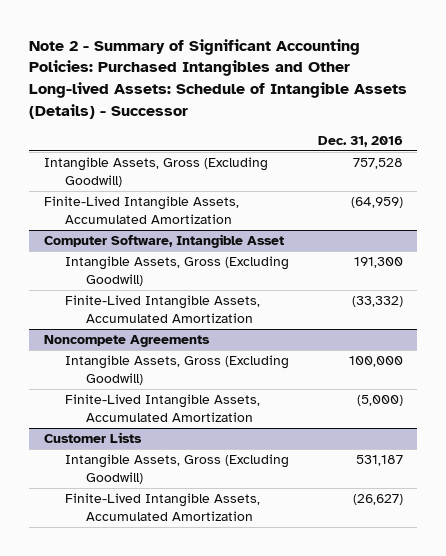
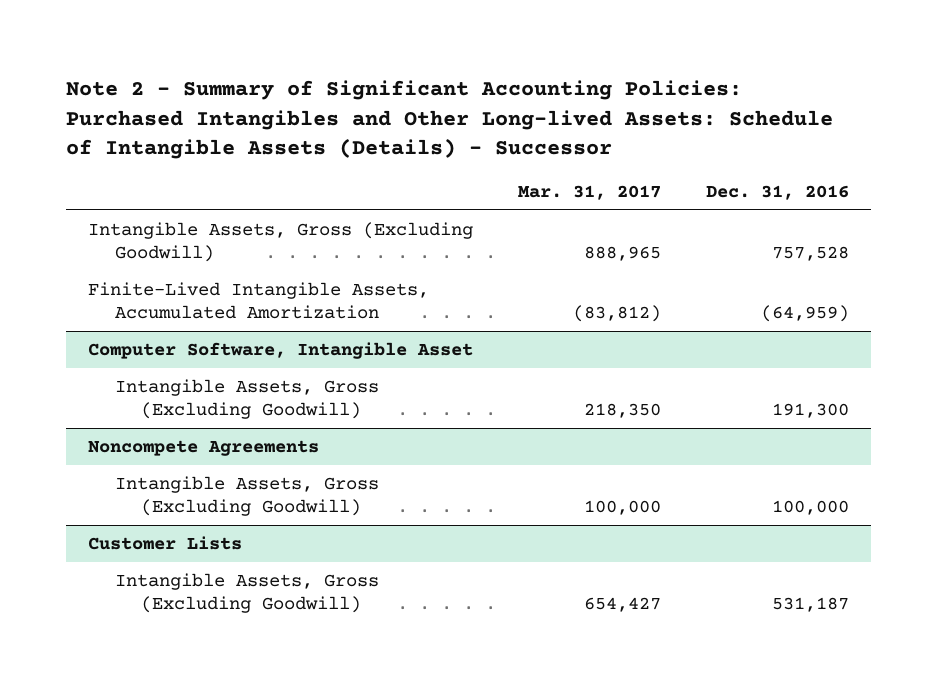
none -> [517,184,661,200] Mar. 31, 2017
[64,295,260,323] Finite-Lived Intangible Assets, Accumulated Amortization -> none
[64,394,260,422] Finite-Lived Intangible Assets, Accumulated Amortization -> none
[64,493,260,521] Finite-Lived Intangible Assets, Accumulated Amortization -> none

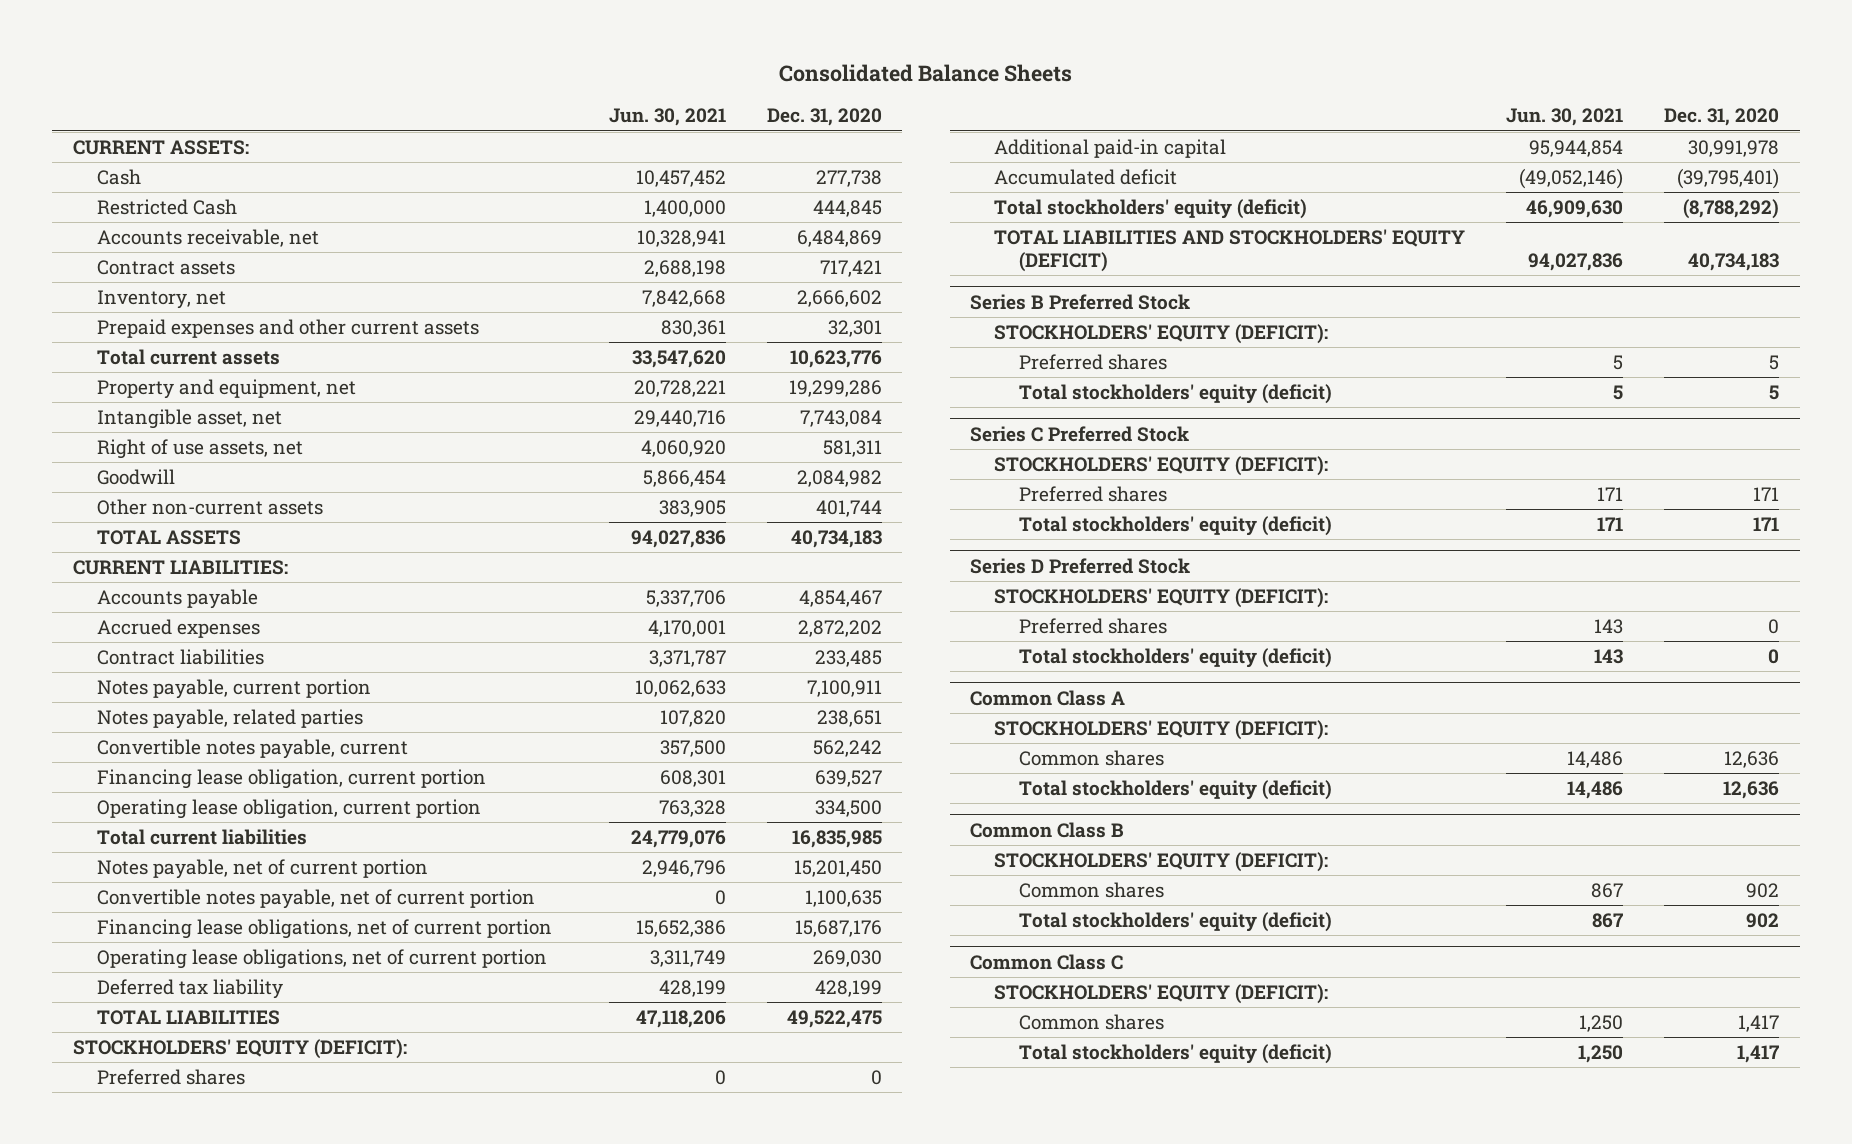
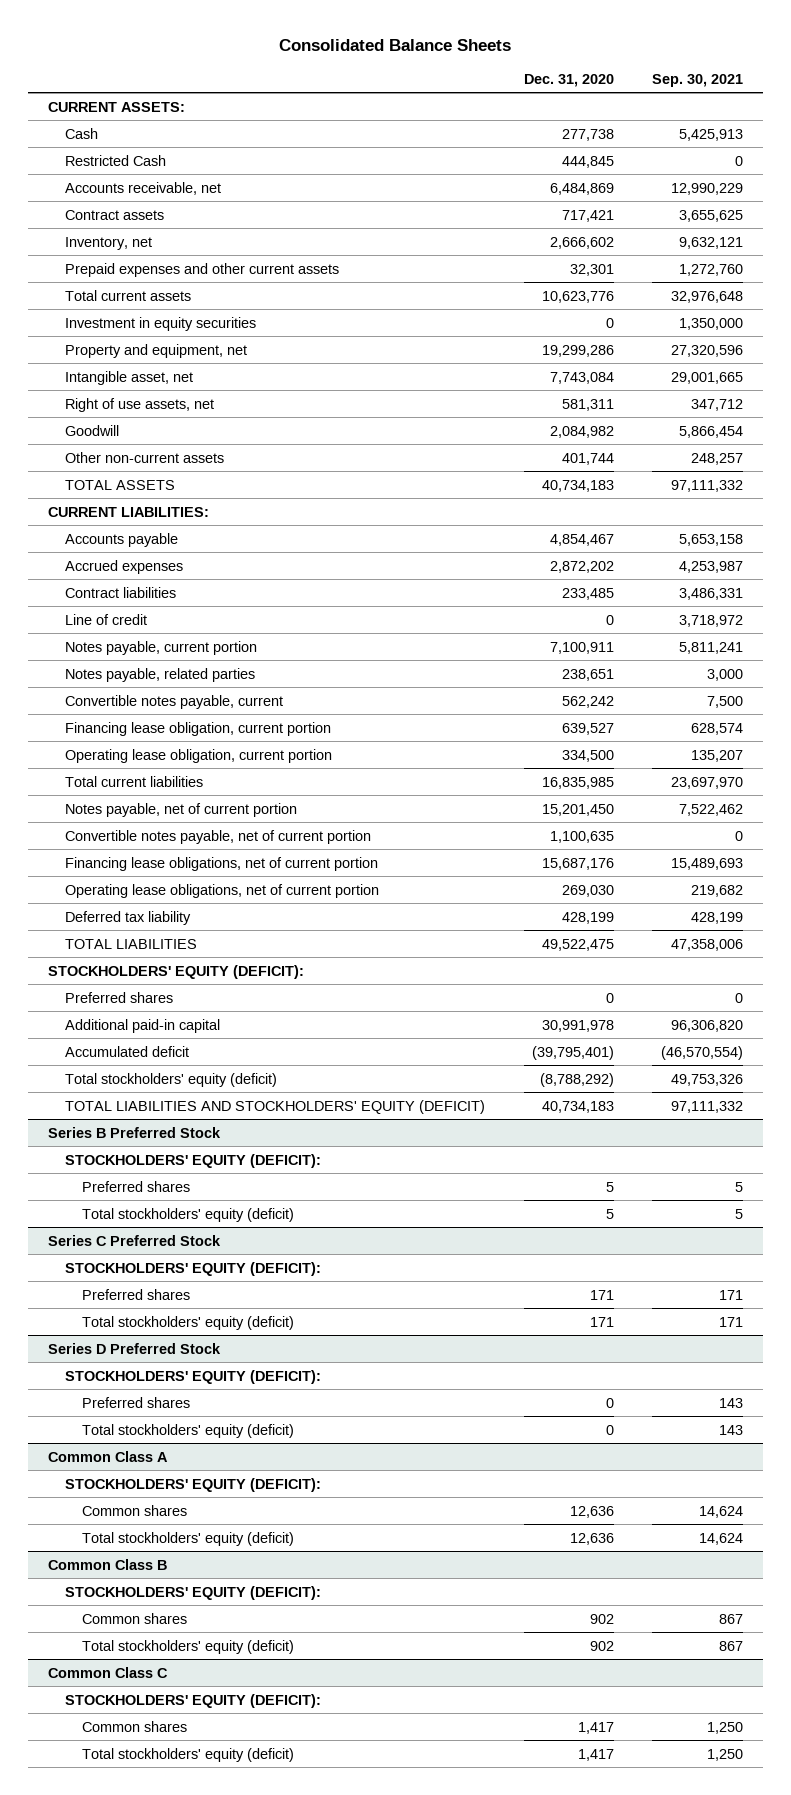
[608,108,726,127] Jun. 30, 2021 -> none
none -> [652,73,744,87] Sep. 30, 2021
none -> [64,316,256,331] Investment in equity securities
none -> [64,613,147,625] Line of credit

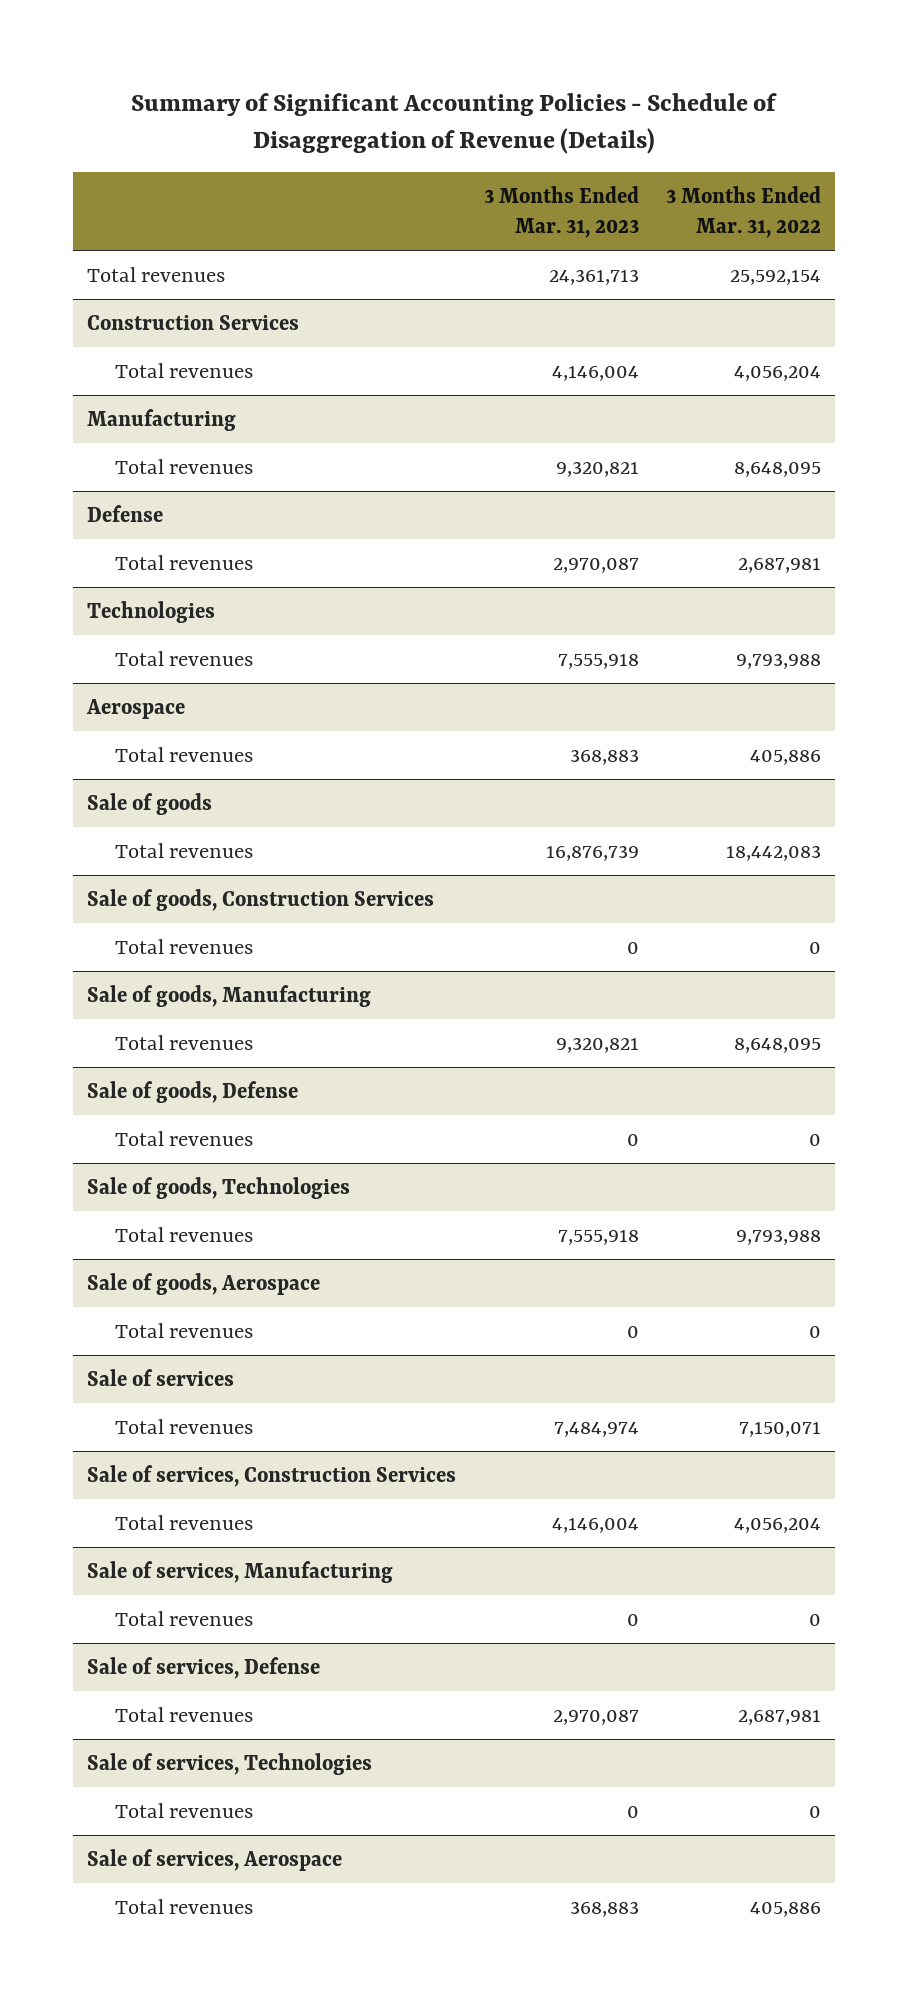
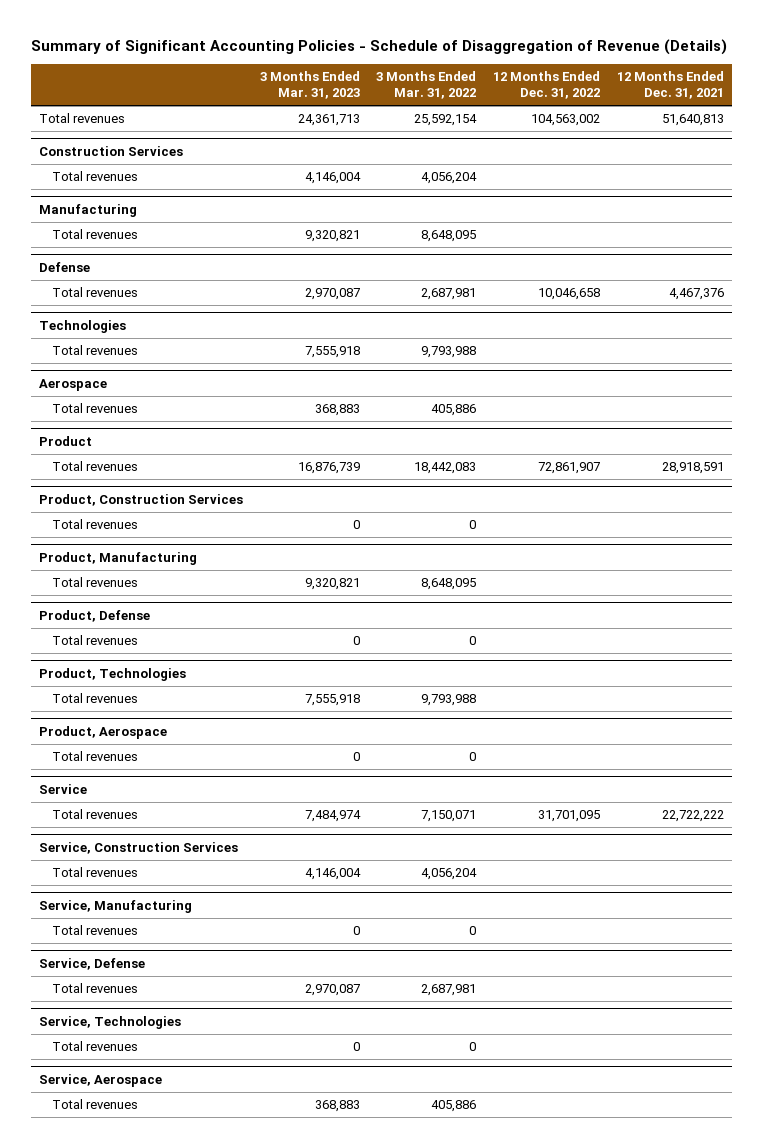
none -> [492,71,600,100] 12 Months Ended Dec. 31, 2022
none -> [616,71,724,100] 12 Months Ended Dec. 31, 2021
[87,793,213,816] Sale of goods -> [38,436,92,447] Product
[87,889,435,912] Sale of goods, Construction Services -> none
none -> [38,494,243,507] Product, Construction Services
[87,985,372,1008] Sale of goods, Manufacturing -> none
none -> [38,552,197,566] Product, Manufacturing
[87,1081,299,1104] Sale of goods, Defense -> none
none -> [38,610,150,623] Product, Defense
[87,1177,351,1200] Sale of goods, Technologies -> none
none -> [38,668,186,682] Product, Technologies
[87,1273,321,1296] Sale of goods, Aerospace -> none
none -> [38,726,167,740] Product, Aerospace
[87,1369,235,1387] Sale of services -> [38,784,87,795] Service
[87,1465,457,1488] Sale of services, Construction Services -> none
none -> [38,842,238,855] Service, Construction Services
[87,1561,394,1584] Sale of services, Manufacturing -> none
none -> [38,900,192,914] Service, Manufacturing
[87,1657,321,1680] Sale of services, Defense -> none
none -> [38,958,145,971] Service, Defense
[87,1753,373,1776] Sale of services, Technologies -> none
none -> [38,1016,181,1030] Service, Technologies
[87,1849,343,1872] Sale of services, Aerospace -> none
none -> [38,1074,162,1088] Service, Aerospace

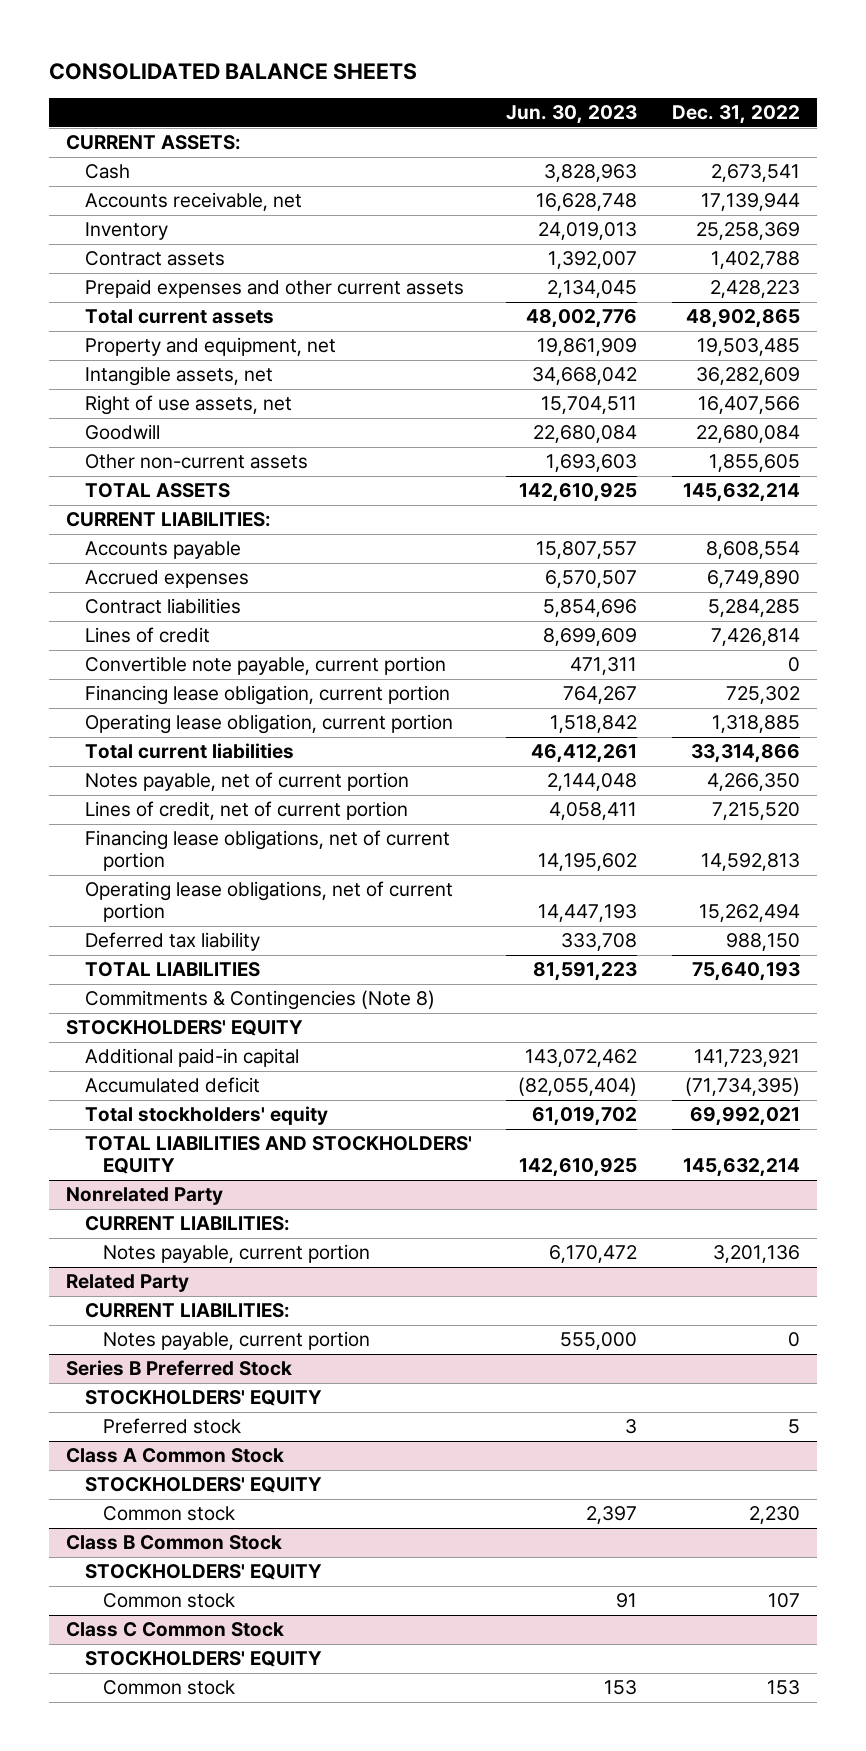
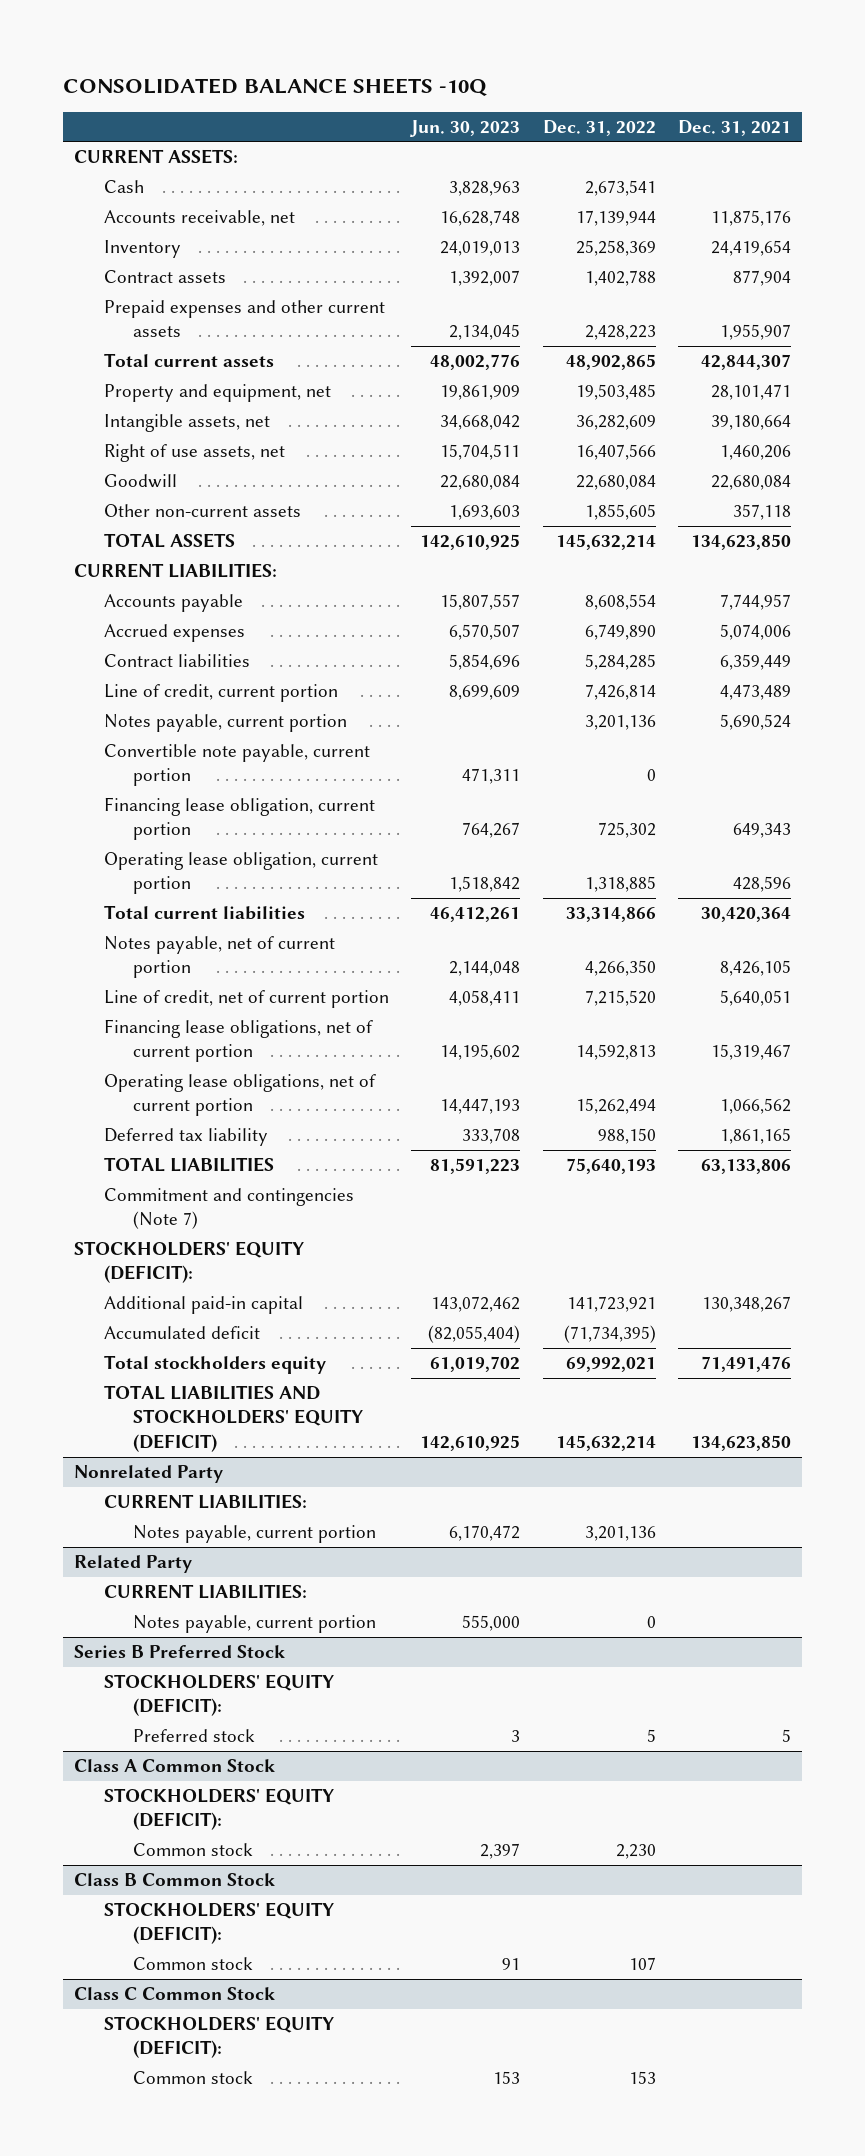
[48,62,417,80] CONSOLIDATED BALANCE SHEETS -> [63,77,488,96] CONSOLIDATED BALANCE SHEETS -10Q
none -> [678,119,792,136] Dec. 31, 2021
[84,627,210,644] Lines of credit -> [103,684,338,703] Line of credit, current portion
none -> [103,714,347,733] Notes payable, current portion
[84,801,408,821] Lines of credit, net of current portion -> [103,990,389,1009] Line of credit, net of current portion
[84,990,435,1011] Commitments & Contingencies (Note 8) -> [103,1188,354,1230] Commitment and contingencies (Note 7)
[66,1020,304,1037] STOCKHOLDERS' EQUITY -> [74,1241,305,1284] STOCKHOLDERS' EQUITY (DEFICIT):
[84,1106,328,1126] Total stockholders' equity -> [103,1355,326,1375] Total stockholders equity
[84,1136,472,1175] TOTAL LIABILITIES AND STOCKHOLDERS' EQUITY -> [103,1385,364,1452] TOTAL LIABILITIES AND STOCKHOLDERS' EQUITY (DEFICIT)
[84,1390,322,1407] STOCKHOLDERS' EQUITY -> [103,1674,334,1717] STOCKHOLDERS' EQUITY (DEFICIT):
[84,1477,322,1494] STOCKHOLDERS' EQUITY -> [103,1788,334,1831] STOCKHOLDERS' EQUITY (DEFICIT):
[84,1564,322,1581] STOCKHOLDERS' EQUITY -> [103,1902,334,1945] STOCKHOLDERS' EQUITY (DEFICIT):
[84,1651,322,1668] STOCKHOLDERS' EQUITY -> [103,2016,334,2059] STOCKHOLDERS' EQUITY (DEFICIT):

